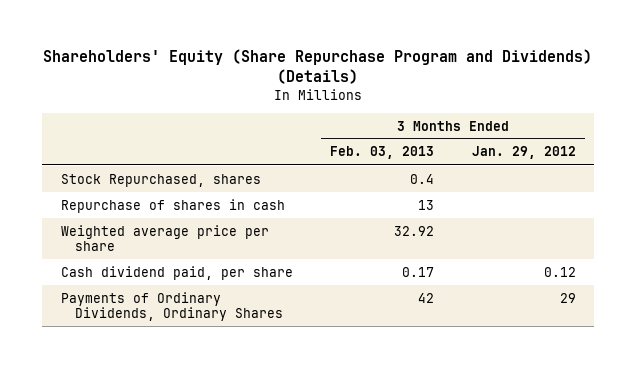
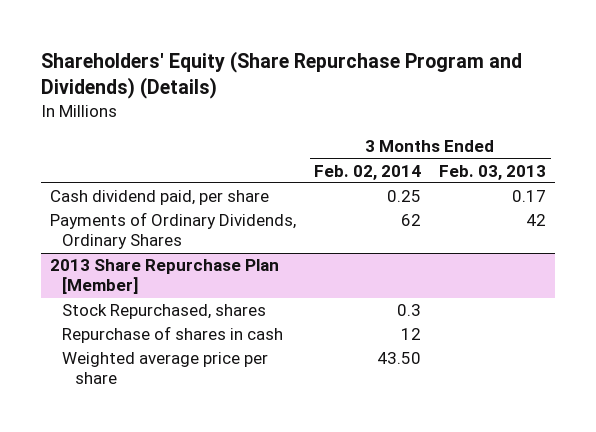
[471,146,576,160] Jan. 29, 2012 -> none
none -> [314,164,422,180] Feb. 02, 2014
[60,173,261,187] Stock Repurchased, shares -> none
[60,198,285,213] Repurchase of shares in cash -> none
[60,224,269,252] Weighted average price per share -> none
none -> [50,259,280,295] 2013 Share Repurchase Plan [Member]
none -> [62,304,267,320] Stock Repurchased, shares
none -> [62,326,284,344] Repurchase of shares in cash
none -> [62,352,269,385] Weighted average price per share

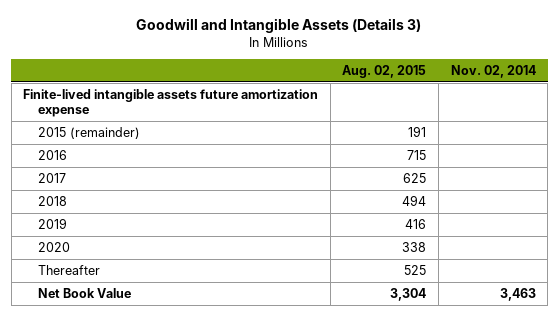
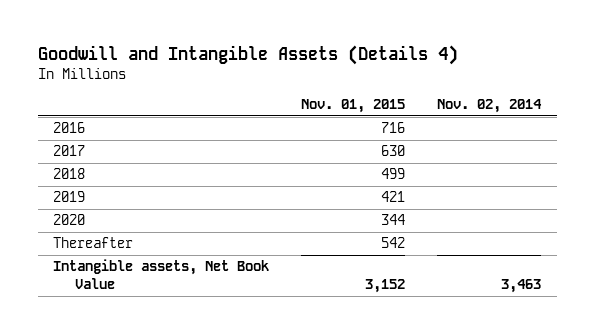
[136,18,422,34] Goodwill and Intangible Assets (Details 3) -> [37,44,458,65] Goodwill and Intangible Assets (Details 4)
[342,64,427,78] Aug. 02, 2015 -> none
none -> [301,99,406,114] Nov. 01, 2015
[23,88,319,117] Finite-lived intangible assets future amortization expense -> none
[38,126,141,139] 2015 (remainder) -> none
[38,287,132,298] Net Book Value -> [53,259,270,290] Intangible assets, Net Book Value

